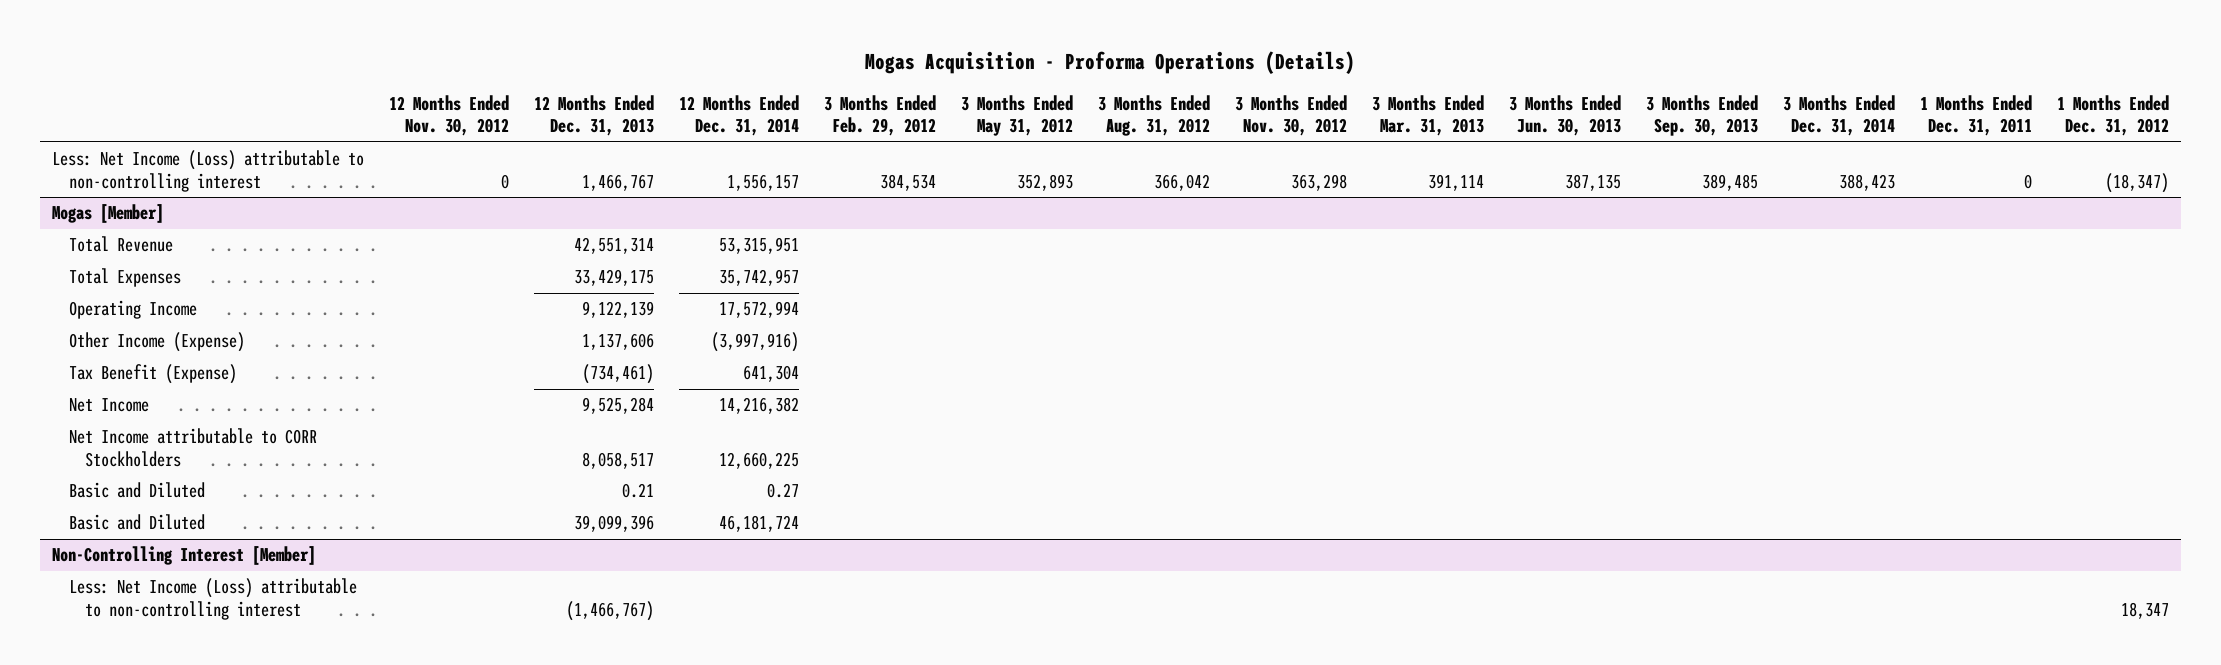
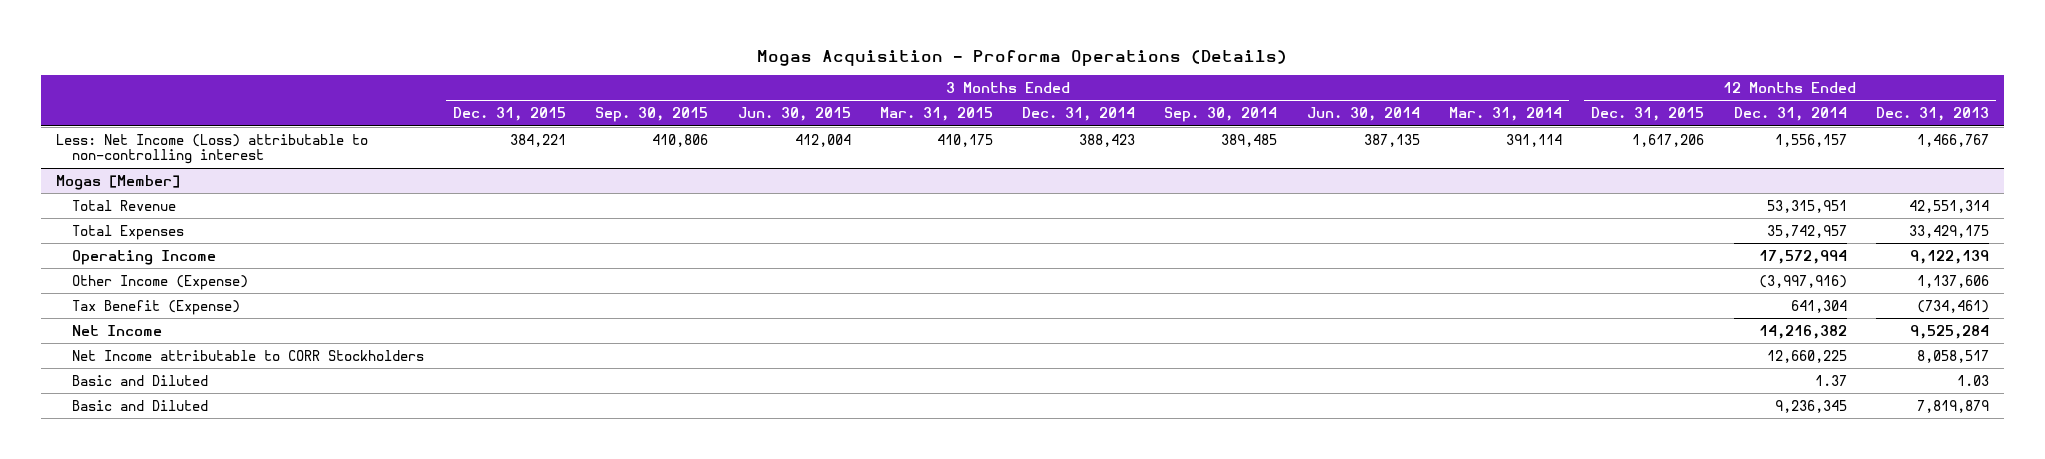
[389,94,510,137] 12 Months Ended Nov. 30, 2012 -> none
[824,94,937,137] 3 Months Ended Feb. 29, 2012 -> none
[960,94,1073,137] 3 Months Ended May 31, 2012 -> none
[1097,94,1210,137] 3 Months Ended Aug. 31, 2012 -> none
[1234,94,1347,137] 3 Months Ended Nov. 30, 2012 -> none
[1371,94,1484,137] 3 Months Ended Mar. 31, 2013 -> none
[1508,94,1621,137] 3 Months Ended Jun. 30, 2013 -> none
[1645,94,1758,137] 3 Months Ended Sep. 30, 2013 -> none
[1919,94,2032,137] 1 Months Ended Dec. 31, 2011 -> none
[2056,94,2169,137] 1 Months Ended Dec. 31, 2012 -> none
none -> [453,107,567,122] Dec. 31, 2015
none -> [595,107,709,123] Sep. 30, 2015
none -> [737,107,851,122] Jun. 30, 2015
none -> [879,107,993,122] Mar. 31, 2015
none -> [1164,107,1278,123] Sep. 30, 2014
none -> [1306,107,1420,122] Jun. 30, 2014
none -> [1449,107,1563,122] Mar. 31, 2014
none -> [1591,107,1705,122] Dec. 31, 2015
[52,546,317,566] Non-Controlling Interest [Member] -> none
[68,578,357,620] Less: Net Income (Loss) attributable to non-controlling interest -> none
[622,483,655,499] 0.21 -> [1956,374,1989,386] 1.03
[767,483,800,499] 0.27 -> [1814,374,1847,386] 1.37
[574,515,655,533] 39,099,396 -> [1916,399,1989,413] 7,819,879
[719,515,800,533] 46,181,724 -> [1774,399,1847,413] 9,236,345

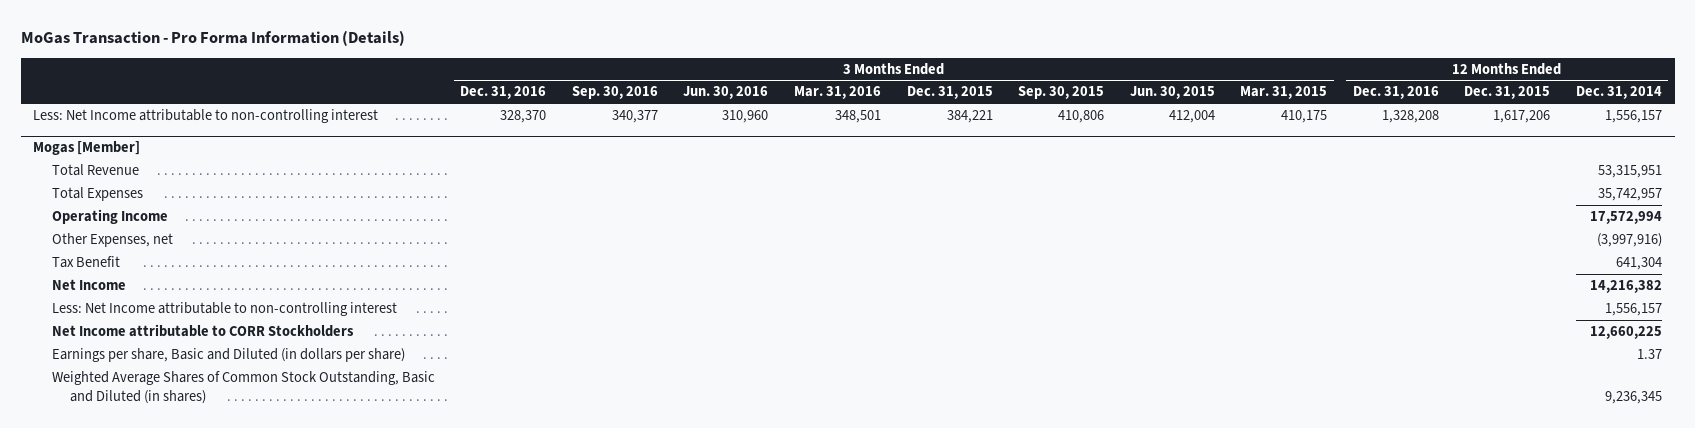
[757,50,1288,67] Mogas Acquisition - Proforma Operations (Details) -> [20,30,405,47] MoGas Transaction - Pro Forma Information (Details)
[1022,107,1136,122] Dec. 31, 2014 -> none
[1164,107,1278,123] Sep. 30, 2014 -> none
[1306,107,1420,122] Jun. 30, 2014 -> none
[1449,107,1563,122] Mar. 31, 2014 -> none
[1875,107,1989,122] Dec. 31, 2013 -> none
none -> [460,86,547,100] Dec. 31, 2016
none -> [571,86,658,100] Sep. 30, 2016
none -> [683,86,769,100] Jun. 30, 2016
none -> [793,86,881,100] Mar. 31, 2016
none -> [1352,86,1439,100] Dec. 31, 2016
[55,133,368,165] Less: Net Income (Loss) attributable to non-controlling interest -> [33,109,379,124] Less: Net Income attributable to non-controlling interest
[71,274,248,290] Other Income (Expense) -> [51,233,173,248] Other Expenses, net
[71,299,240,315] Tax Benefit (Expense) -> [51,256,120,269] Tax Benefit
none -> [51,302,397,317] Less: Net Income attributable to non-controlling interest
[71,374,208,386] Basic and Diluted -> [51,348,405,363] Earnings per share, Basic and Diluted (in dollars per share)
[71,399,208,411] Basic and Diluted -> [51,371,435,404] Weighted Average Shares of Common Stock Outstanding, Basic and Diluted (in shares)

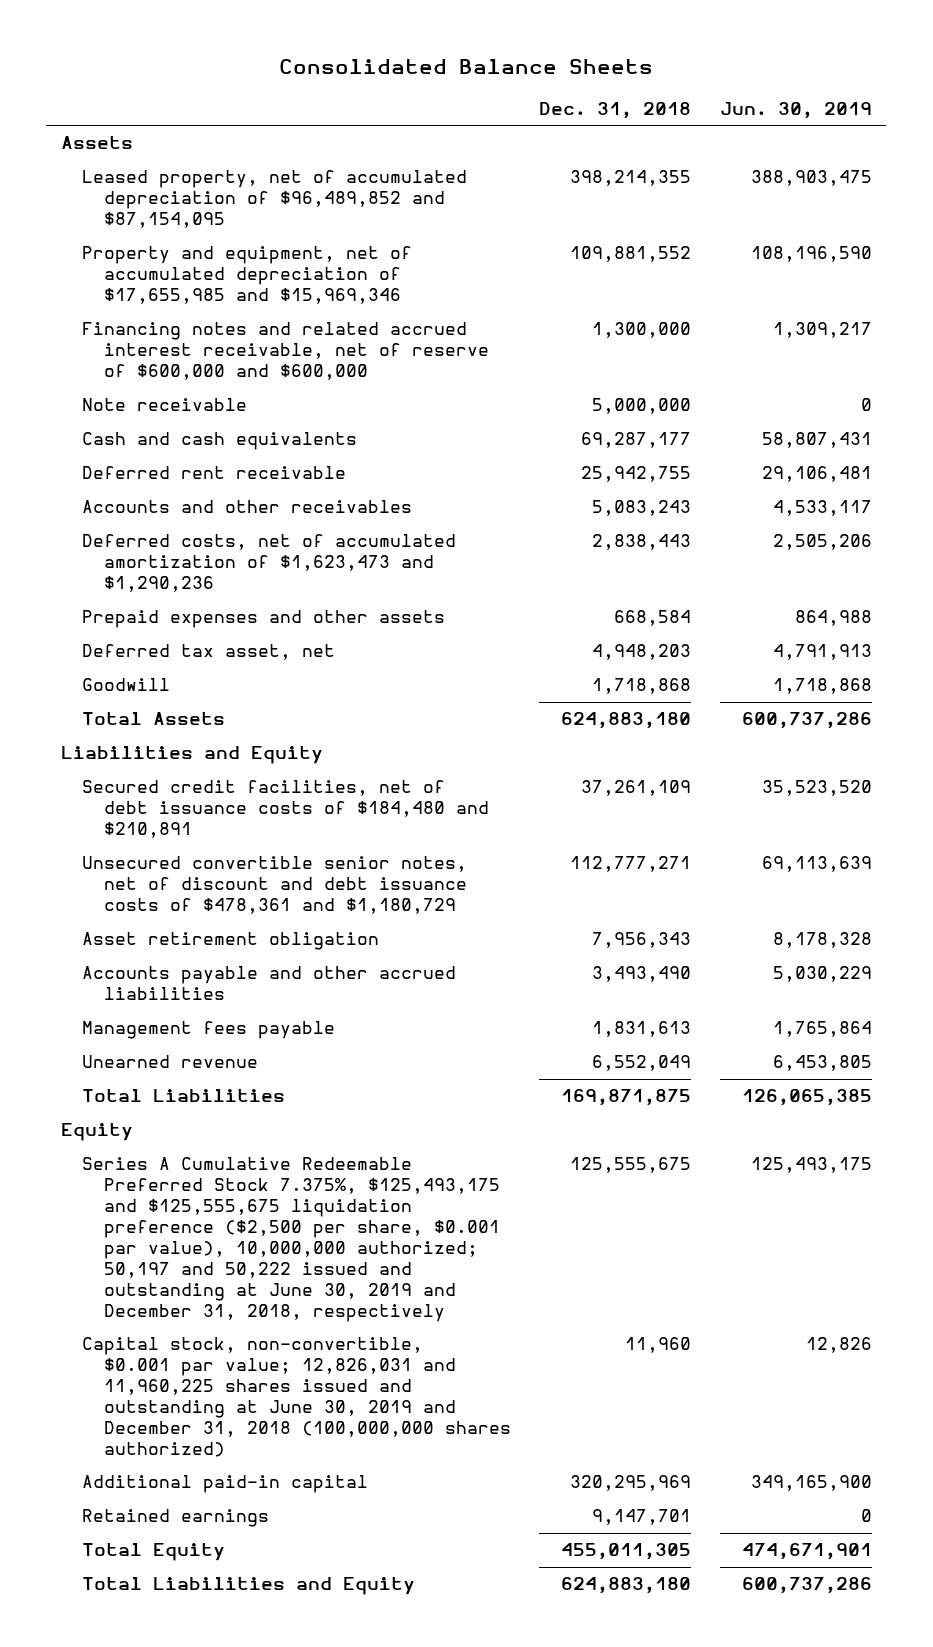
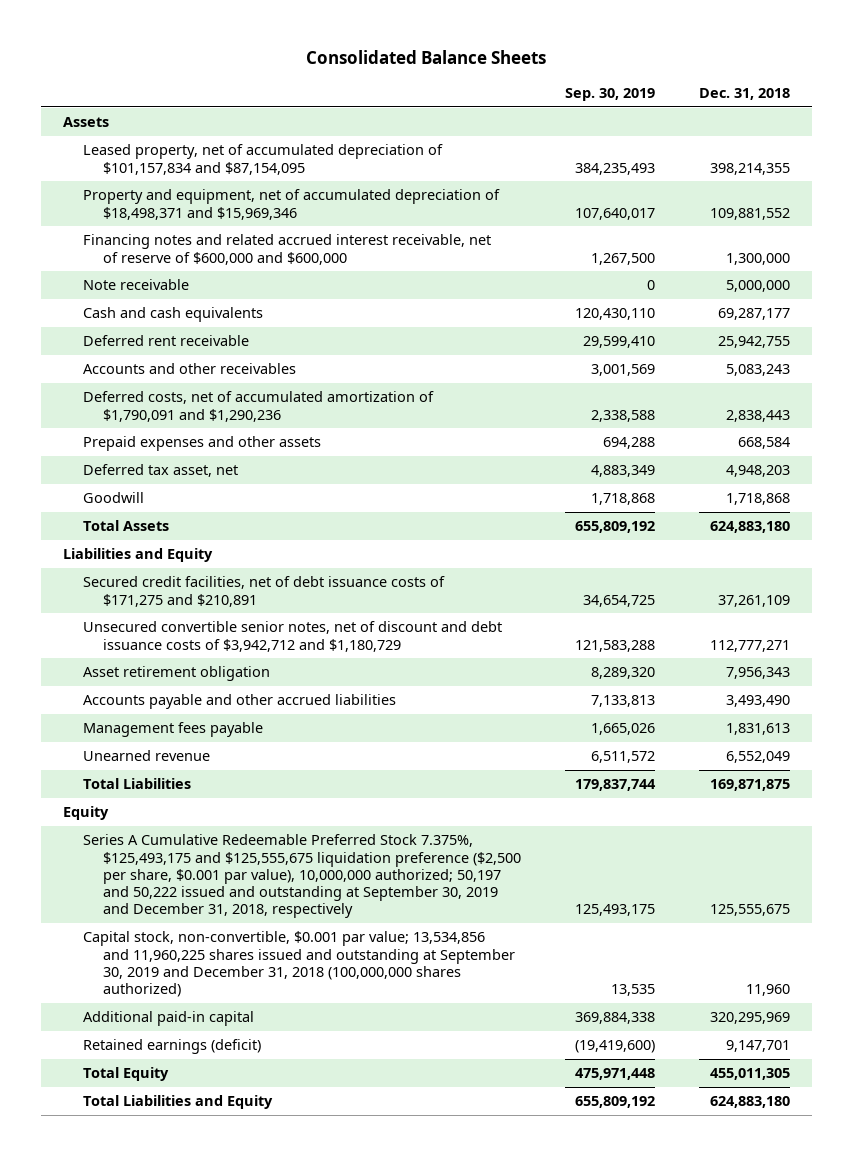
[719,101,872,119] Jun. 30, 2019 -> none
none -> [565,87,656,101] Sep. 30, 2019
[82,170,468,229] Leased property, net of accumulated depreciation of $96,489,852 and $87,154,095 -> [83,144,444,175] Leased property, net of accumulated depreciation of $101,157,834 and $87,154,095
[82,246,413,305] Property and equipment, net of accumulated depreciation of $17,655,985 and $15,969,346 -> [83,189,501,220] Property and equipment, net of accumulated depreciation of $18,498,371 and $15,969,346
[82,534,457,593] Deferred costs, net of accumulated amortization of $1,623,473 and $1,290,236 -> [83,391,435,422] Deferred costs, net of accumulated amortization of $1,790,091 and $1,290,236
[82,780,489,839] Secured credit facilities, net of debt issuance costs of $184,480 and $210,891 -> [83,576,446,607] Secured credit facilities, net of debt issuance costs of $171,275 and $210,891
[82,856,468,915] Unsecured convertible senior notes, net of discount and debt issuance costs of $478,361 and $1,180,729 -> [83,621,503,652] Unsecured convertible senior notes, net of discount and debt issuance costs of $3,942,712 and $1,180,729
[82,1157,500,1323] Series A Cumulative Redeemable Preferred Stock 7.375%, $125,493,175 and $125,555,675 liquidation preference ($2,500 per share, $0.001 par value), 10,000,000 authorized; 50,197 and 50,222 issued and outstanding at June 30, 2019 and December 31, 2018, respectively -> [83,834,522,918] Series A Cumulative Redeemable Preferred Stock 7.375%, $125,493,175 and $125,555,675 liquidation preference ($2,500 per share, $0.001 par value), 10,000,000 authorized; 50,197 and 50,222 issued and outstanding at September 30, 2019 and December 31, 2018, respectively
[82,1337,511,1458] Capital stock, non-convertible, $0.001 par value; 12,826,031 and 11,960,225 shares issued and outstanding at June 30, 2019 and December 31, 2018 (100,000,000 shares authorized) -> [83,931,516,997] Capital stock, non-convertible, $0.001 par value; 13,534,856 and 11,960,225 shares issued and outstanding at September 30, 2019 and December 31, 2018 (100,000,000 shares authorized)
[82,1509,270,1528] Retained earnings -> [83,1039,262,1055] Retained earnings (deficit)

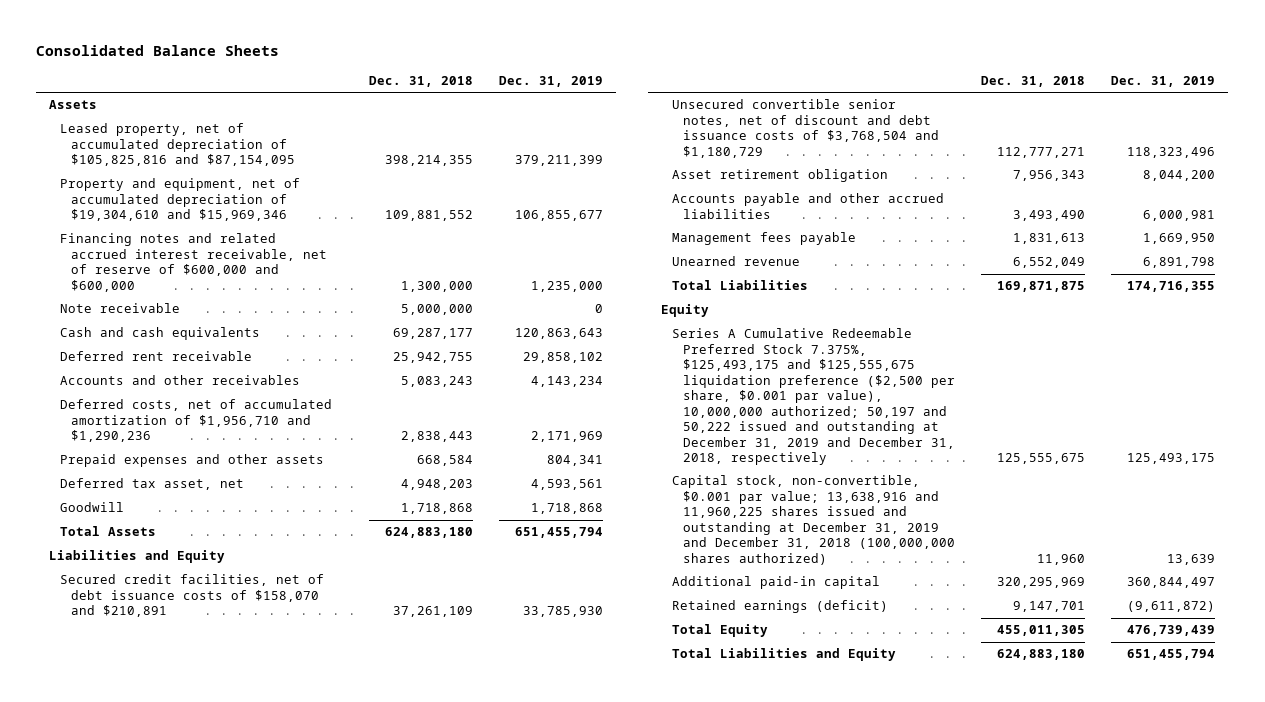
[565,87,656,101] Sep. 30, 2019 -> none
none -> [499,76,604,88] Dec. 31, 2019
[83,144,444,175] Leased property, net of accumulated depreciation of $101,157,834 and $87,154,095 -> [60,123,295,167] Leased property, net of accumulated depreciation of $105,825,816 and $87,154,095
[83,189,501,220] Property and equipment, net of accumulated depreciation of $18,498,371 and $15,969,346 -> [60,178,301,222] Property and equipment, net of accumulated depreciation of $19,304,610 and $15,969,346
[83,391,435,422] Deferred costs, net of accumulated amortization of $1,790,091 and $1,290,236 -> [60,399,333,443] Deferred costs, net of accumulated amortization of $1,956,710 and $1,290,236
[83,576,446,607] Secured credit facilities, net of debt issuance costs of $171,275 and $210,891 -> [60,574,325,618] Secured credit facilities, net of debt issuance costs of $158,070 and $210,891
[83,621,503,652] Unsecured convertible senior notes, net of discount and debt issuance costs of $3,942,712 and $1,180,729 -> [672,99,939,158] Unsecured convertible senior notes, net of discount and debt issuance costs of $3,768,504 and $1,180,729
[83,834,522,918] Series A Cumulative Redeemable Preferred Stock 7.375%, $125,493,175 and $125,555,675 liquidation preference ($2,500 per share, $0.001 par value), 10,000,000 authorized; 50,197 and 50,222 issued and outstanding at September 30, 2019 and December 31, 2018, respectively -> [672,328,955,466] Series A Cumulative Redeemable Preferred Stock 7.375%, $125,493,175 and $125,555,675 liquidation preference ($2,500 per share, $0.001 par value), 10,000,000 authorized; 50,197 and 50,222 issued and outstanding at December 31, 2019 and December 31, 2018, respectively
[83,931,516,997] Capital stock, non-convertible, $0.001 par value; 13,534,856 and 11,960,225 shares issued and outstanding at September 30, 2019 and December 31, 2018 (100,000,000 shares authorized) -> [672,475,955,565] Capital stock, non-convertible, $0.001 par value; 13,638,916 and 11,960,225 shares issued and outstanding at December 31, 2019 and December 31, 2018 (100,000,000 shares authorized)

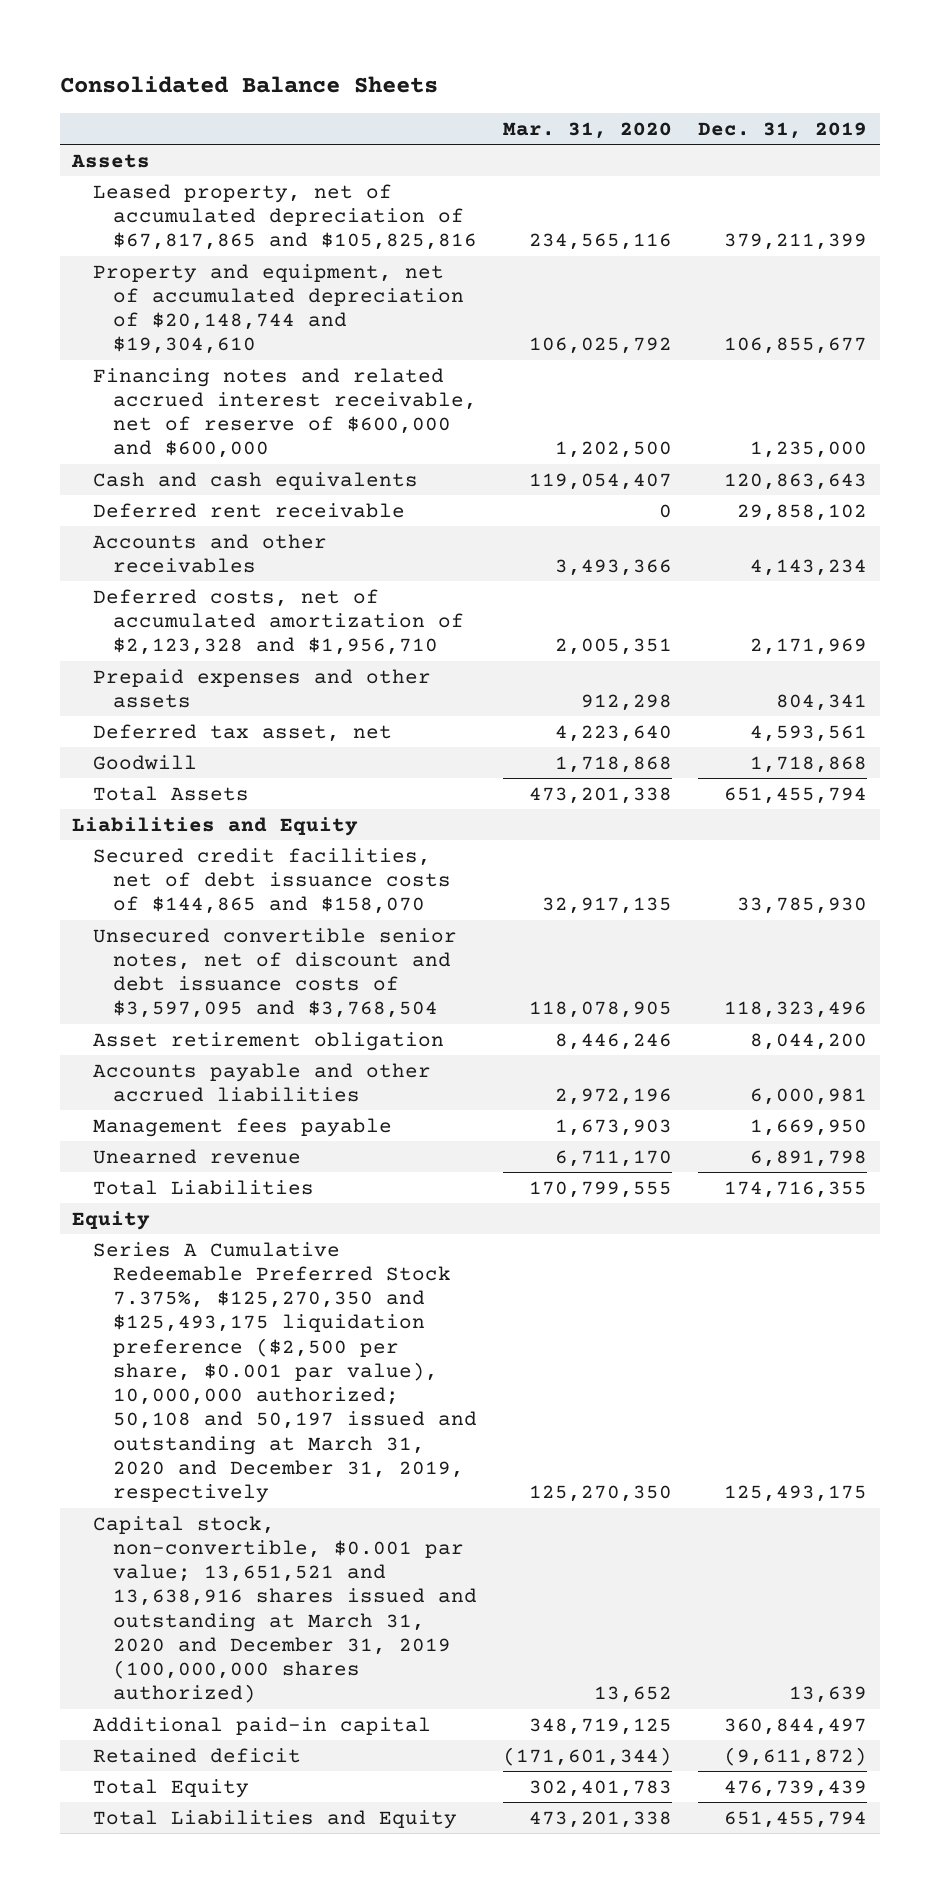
[369,76,474,88] Dec. 31, 2018 -> none
none -> [502,121,672,139] Mar. 31, 2020
[60,123,295,167] Leased property, net of accumulated depreciation of $105,825,816 and $87,154,095 -> [92,183,478,251] Leased property, net of accumulated depreciation of $67,817,865 and $105,825,816
[60,178,301,222] Property and equipment, net of accumulated depreciation of $19,304,610 and $15,969,346 -> [92,263,465,355] Property and equipment, net of accumulated depreciation of $20,148,744 and $19,304,610
[60,303,181,314] Note receivable -> none
[60,399,333,443] Deferred costs, net of accumulated amortization of $1,956,710 and $1,290,236 -> [92,588,465,656] Deferred costs, net of accumulated amortization of $2,123,328 and $1,956,710
[60,574,325,618] Secured credit facilities, net of debt issuance costs of $158,070 and $210,891 -> [92,847,452,915] Secured credit facilities, net of debt issuance costs of $144,865 and $158,070
[672,99,939,158] Unsecured convertible senior notes, net of discount and debt issuance costs of $3,768,504 and $1,180,729 -> [92,927,457,1019] Unsecured convertible senior notes, net of discount and debt issuance costs of $3,597,095 and $3,768,504
[672,328,955,466] Series A Cumulative Redeemable Preferred Stock 7.375%, $125,493,175 and $125,555,675 liquidation preference ($2,500 per share, $0.001 par value), 10,000,000 authorized; 50,197 and 50,222 issued and outstanding at December 31, 2019 and December 31, 2018, respectively -> [92,1241,478,1504] Series A Cumulative Redeemable Preferred Stock 7.375%, $125,270,350 and $125,493,175 liquidation preference ($2,500 per share, $0.001 par value), 10,000,000 authorized; 50,108 and 50,197 issued and outstanding at March 31, 2020 and December 31, 2019, respectively
[672,475,955,565] Capital stock, non-convertible, $0.001 par value; 13,638,916 and 11,960,225 shares issued and outstanding at December 31, 2019 and December 31, 2018 (100,000,000 shares authorized) -> [92,1515,478,1704] Capital stock, non-convertible, $0.001 par value; 13,651,521 and 13,638,916 shares issued and outstanding at March 31, 2020 and December 31, 2019 (100,000,000 shares authorized)
[672,600,889,614] Retained earnings (deficit) -> [92,1747,301,1763] Retained deficit

